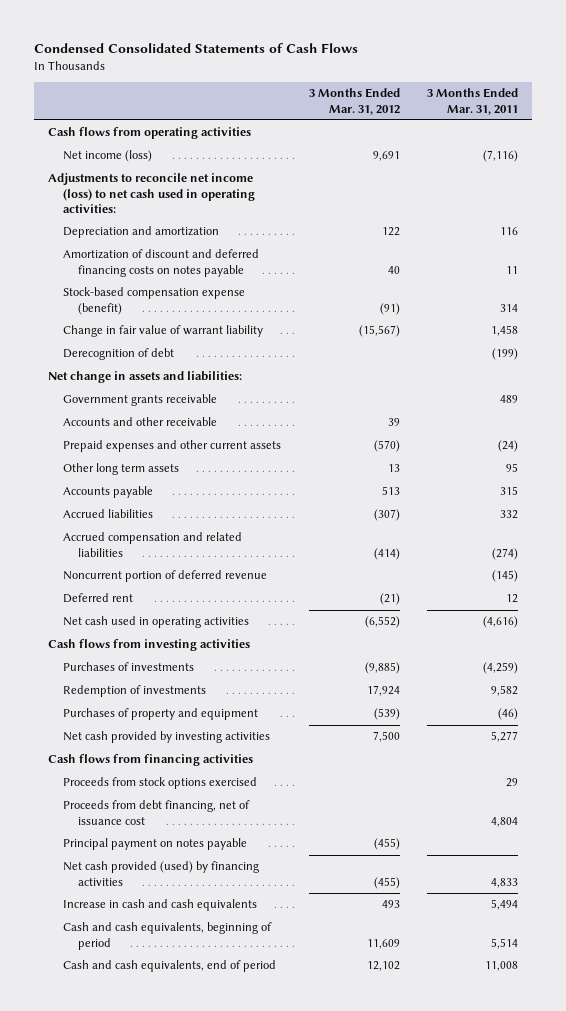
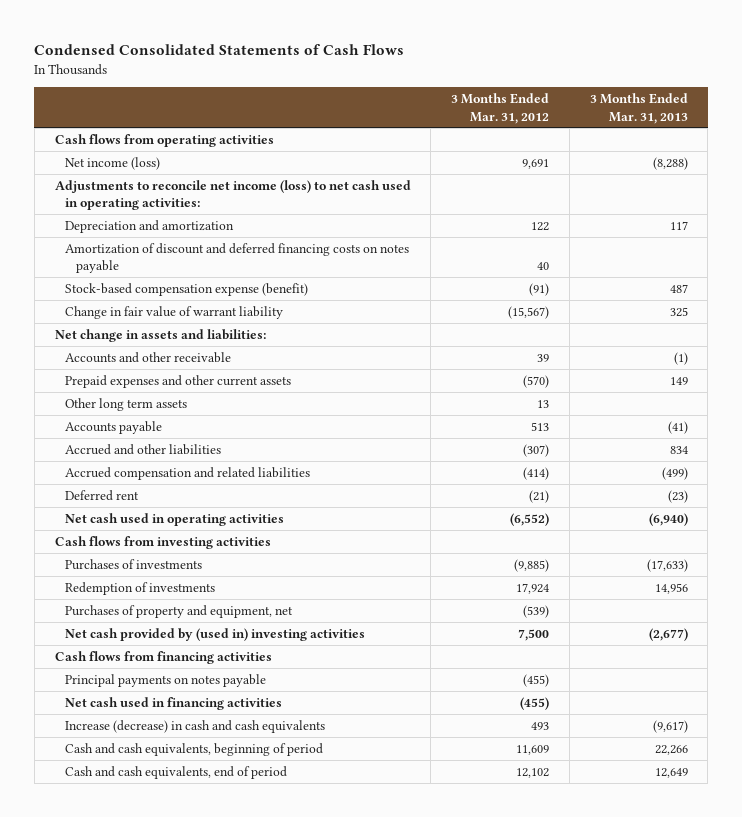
[427,88,519,115] 3 Months Ended Mar. 31, 2011 -> none
none -> [589,93,688,124] 3 Months Ended Mar. 31, 2013
[63,348,175,361] Derecognition of debt -> none
[63,394,218,407] Government grants receivable -> none
[63,509,154,519] Accrued liabilities -> [65,443,222,455] Accrued and other liabilities
[63,570,268,583] Noncurrent portion of deferred revenue -> none
[63,708,259,721] Purchases of property and equipment -> [65,604,294,618] Purchases of property and equipment, net
[63,731,271,744] Net cash provided by investing activities -> [65,627,366,641] Net cash provided by (used in) investing activities
[63,777,258,790] Proceeds from stock options exercised -> none
[63,800,251,825] Proceeds from debt financing, net of issuance cost -> none
[63,838,248,851] Principal payment on notes payable -> [65,673,267,687] Principal payments on notes payable
[63,861,260,886] Net cash provided (used) by financing activities -> [65,696,283,710] Net cash used in financing activities
[63,899,258,912] Increase in cash and cash equivalents -> [65,719,326,733] Increase (decrease) in cash and cash equivalents

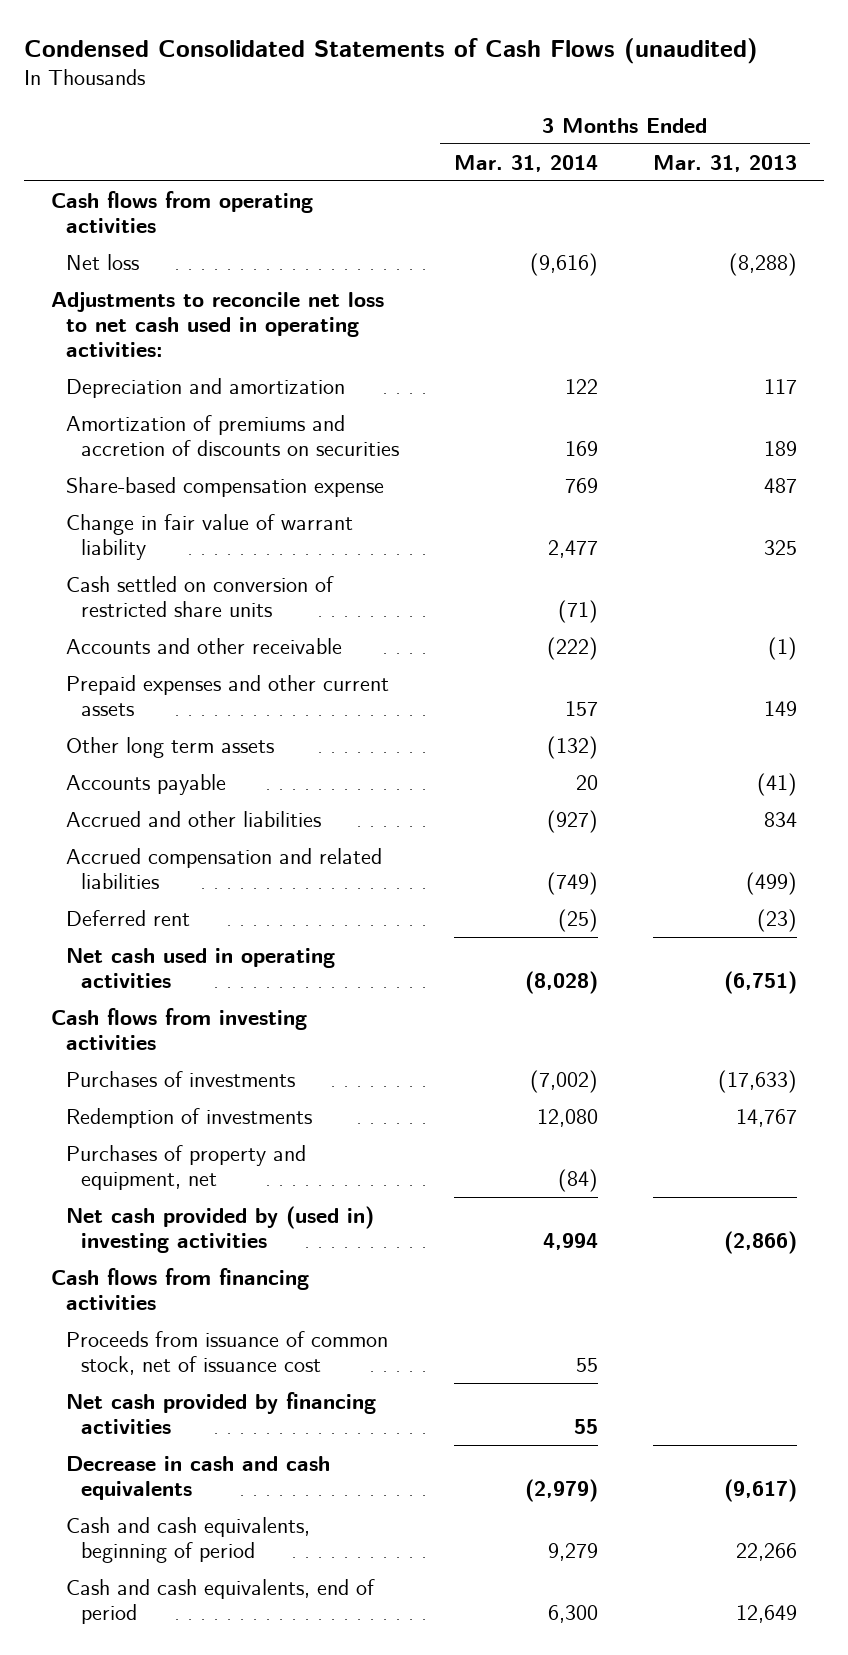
[34,44,405,56] Condensed Consolidated Statements of Cash Flows -> [23,37,758,64] Condensed Consolidated Statements of Cash Flows (unaudited)
[451,93,550,124] 3 Months Ended Mar. 31, 2012 -> none
none -> [454,154,599,172] Mar. 31, 2014
[65,156,161,170] Net income (loss) -> [66,253,140,270] Net loss
[54,179,411,211] Adjustments to reconcile net income (loss) to net cash used in operating activities: -> [50,291,384,357] Adjustments to reconcile net loss to net cash used in operating activities:
[65,242,410,274] Amortization of discount and deferred financing costs on notes payable -> none
none -> [66,414,400,456] Amortization of premiums and accretion of discounts on securities
[65,282,309,296] Stock-based compensation expense (benefit) -> [66,476,385,497] Share-based compensation expense
[54,328,266,342] Net change in assets and liabilities: -> none
none -> [66,575,335,617] Cash settled on conversion of restricted share units
[648,512,688,526] (6,940) -> [723,970,797,994] (6,751)
[654,582,688,594] 14,956 -> [735,1108,797,1127] 14,767
[648,627,688,641] (2,677) -> [723,1230,797,1254] (2,866)
[65,673,267,687] Principal payments on notes payable -> none
none -> [66,1330,389,1375] Proceeds from issuance of common stock, net of issuance cost
[65,696,283,710] Net cash used in financing activities -> [66,1391,377,1434] Net cash provided by financing activities
[65,719,326,733] Increase (decrease) in cash and cash equivalents -> [66,1455,331,1500] Decrease in cash and cash equivalents

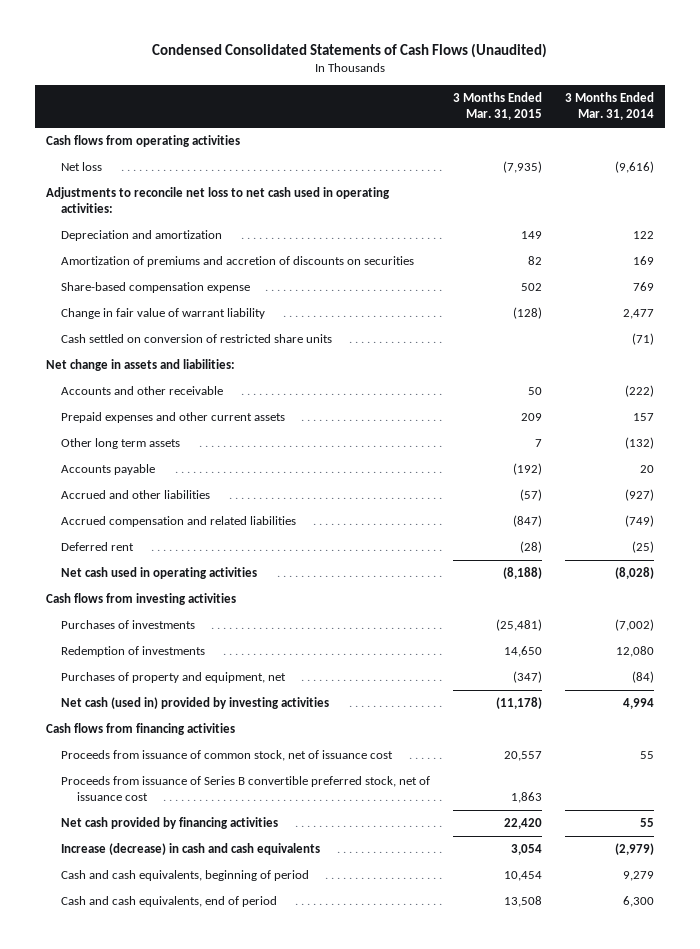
[23,37,758,64] Condensed Consolidated Statements of Cash Flows (unaudited) -> [151,42,547,58] Condensed Consolidated Statements of Cash Flows (Unaudited)
[652,154,797,172] Mar. 31, 2013 -> none
none -> [453,92,543,121] 3 Months Ended Mar. 31, 2015
none -> [46,359,236,372] Net change in assets and liabilities:
[66,1205,375,1253] Net cash provided by (used in) investing activities -> [61,697,330,710] Net cash (used in) provided by investing activities
none -> [61,776,431,802] Proceeds from issuance of Series B convertible preferred stock, net of issuance cost
[66,1455,331,1500] Decrease in cash and cash equivalents -> [61,843,321,856] Increase (decrease) in cash and cash equivalents

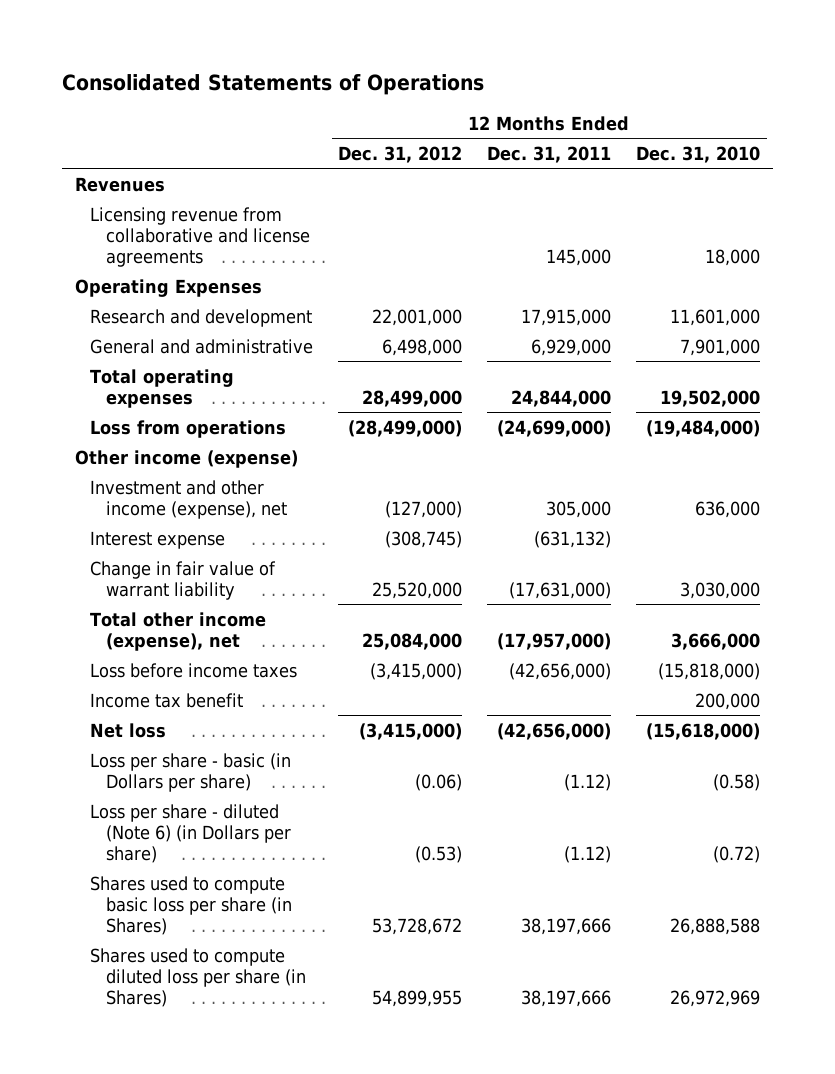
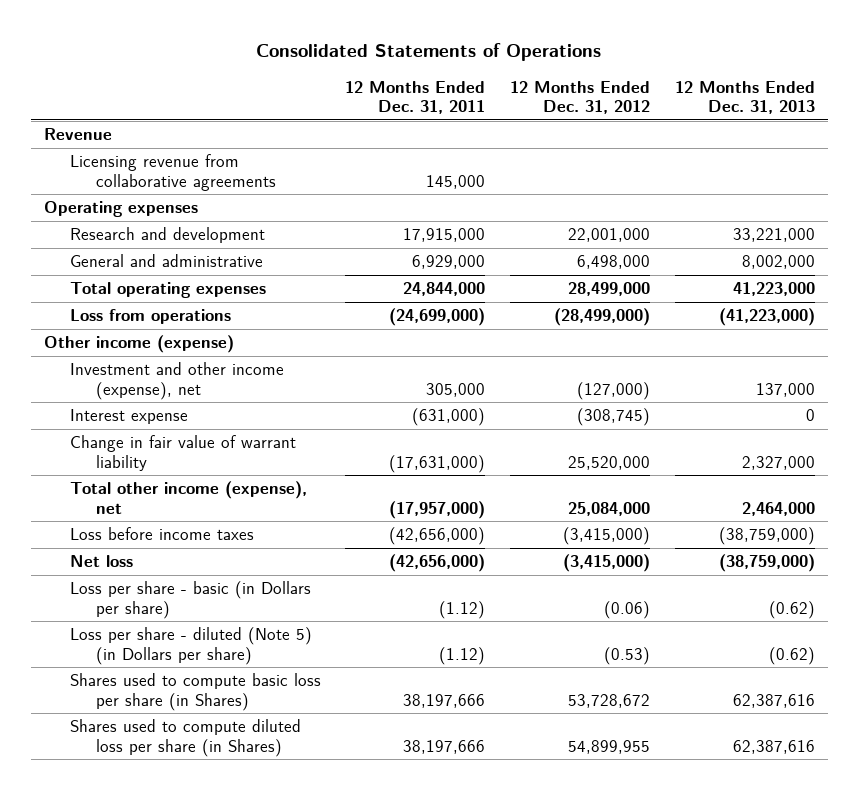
[636,145,761,163] Dec. 31, 2010 -> none
none -> [675,80,816,114] 12 Months Ended Dec. 31, 2013
[74,176,165,192] Revenues -> none
none -> [43,128,112,141] Revenue
[90,206,310,268] Licensing revenue from collaborative and license agreements -> [69,154,276,191] Licensing revenue from collaborative agreements
[74,278,262,297] Operating Expenses -> [43,201,198,218] Operating expenses
[534,530,612,548] (631,132) -> [412,408,486,427] (631,000)
[90,692,244,708] Income tax benefit -> none
[90,803,291,864] Loss per share - diluted (Note 6) (in Dollars per share) -> [69,627,312,665] Loss per share - diluted (Note 5) (in Dollars per share)

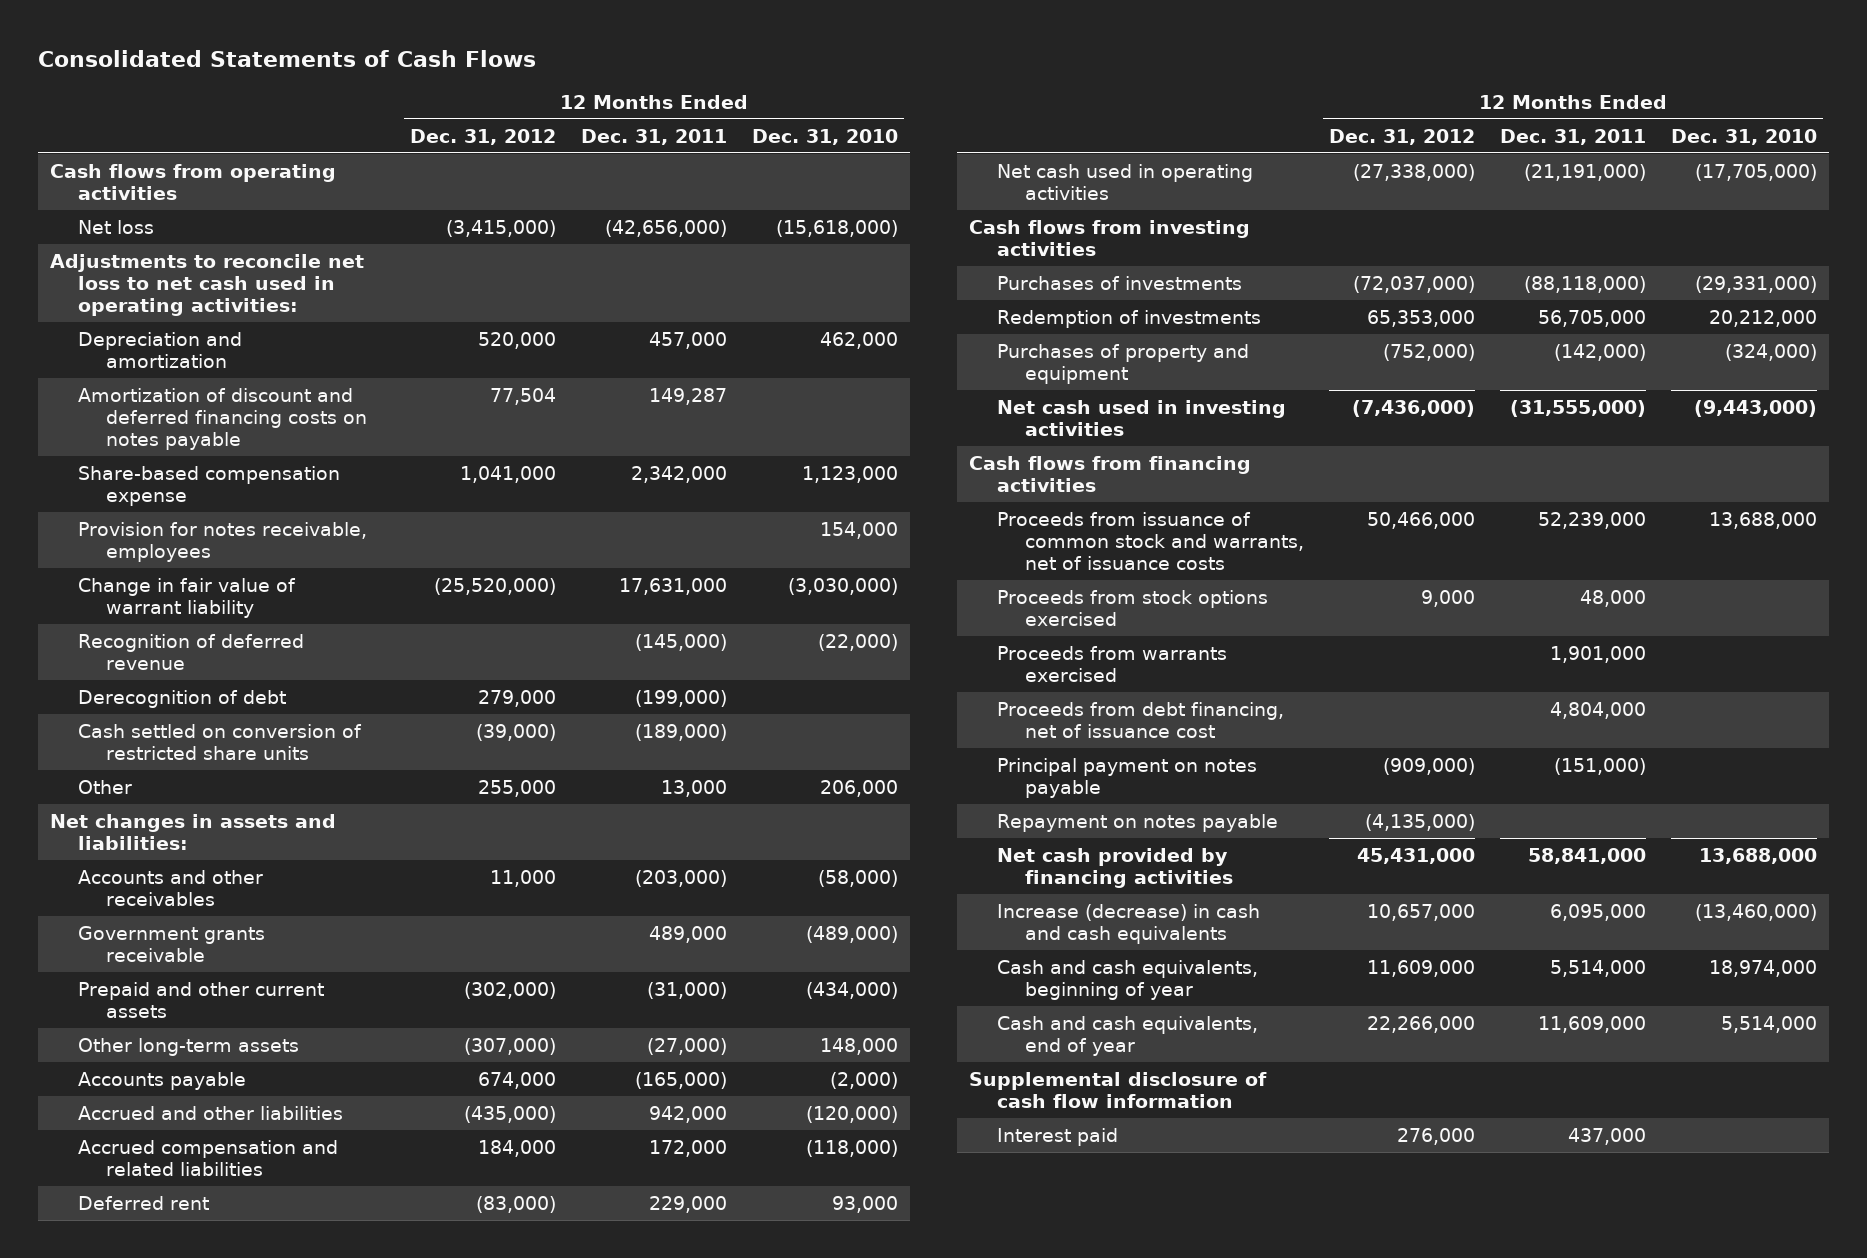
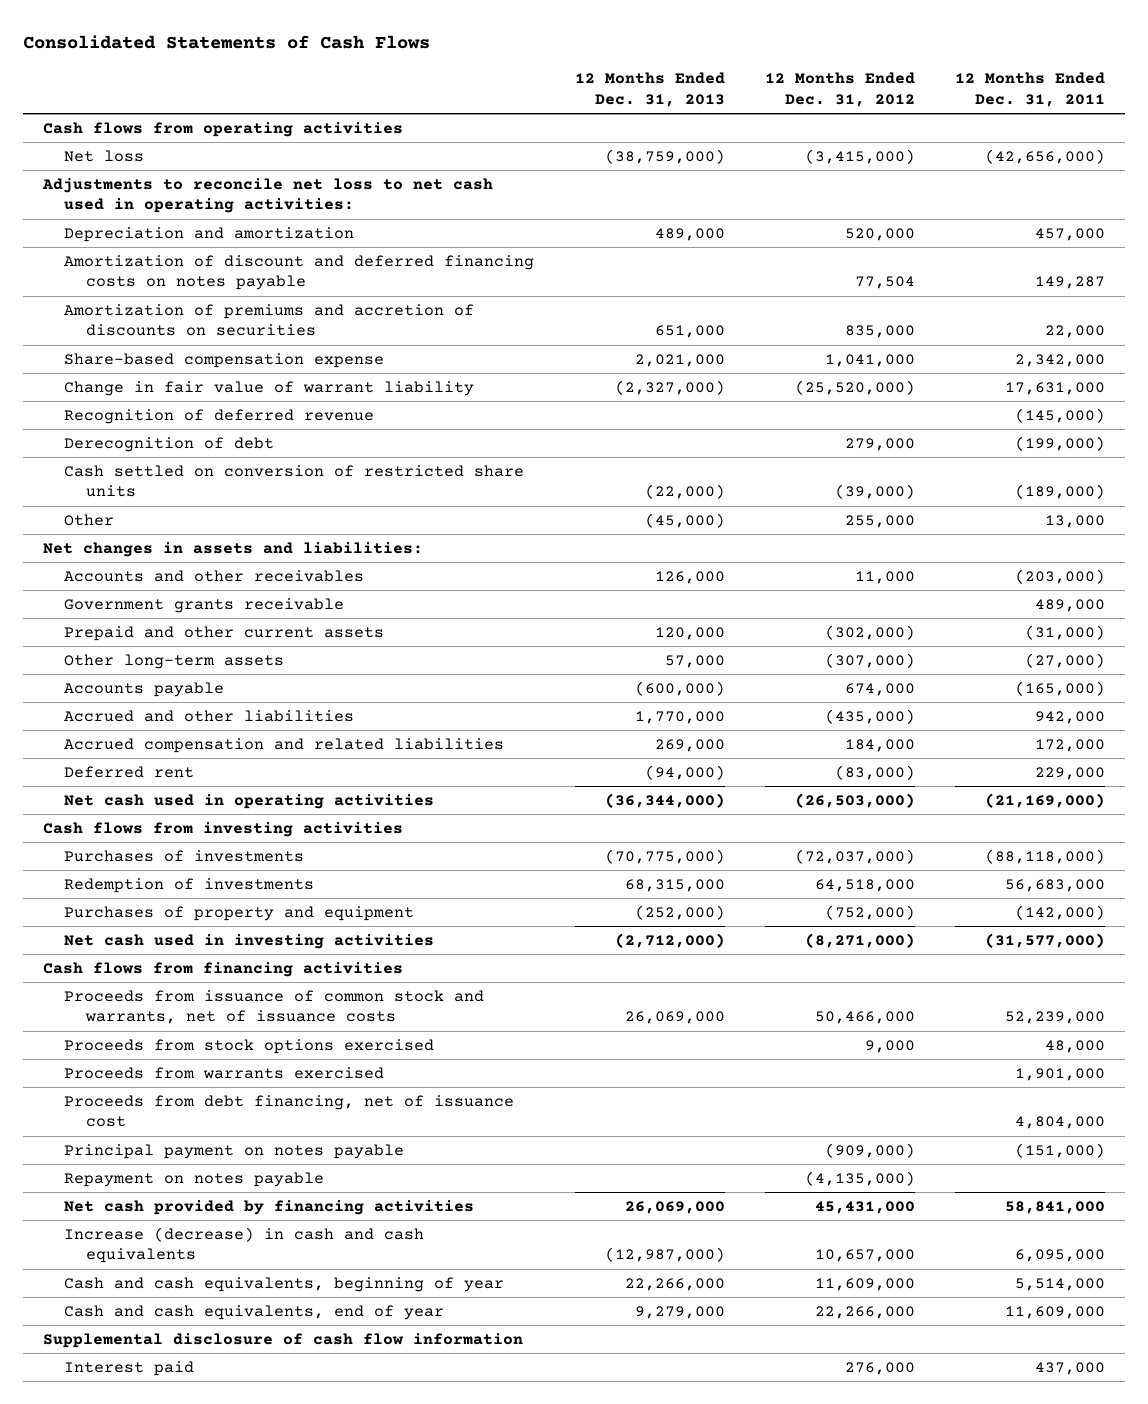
[751,128,898,145] Dec. 31, 2010 -> none
none -> [574,72,725,108] 12 Months Ended Dec. 31, 2013
none -> [64,303,475,337] Amortization of premiums and accretion of discounts on securities
[78,521,368,562] Provision for notes receivable, employees -> none
[1353,163,1476,181] (27,338,000) -> [794,792,915,808] (26,503,000)
[1524,163,1647,181] (21,191,000) -> [985,792,1106,808] (21,169,000)
[1367,309,1476,327] 65,353,000 -> [814,878,915,892] 64,518,000
[1538,309,1647,327] 56,705,000 -> [1005,878,1106,892] 56,683,000
[1352,399,1476,417] (7,436,000) -> [804,932,915,948] (8,271,000)
[1510,399,1647,417] (31,555,000) -> [985,932,1106,948] (31,577,000)

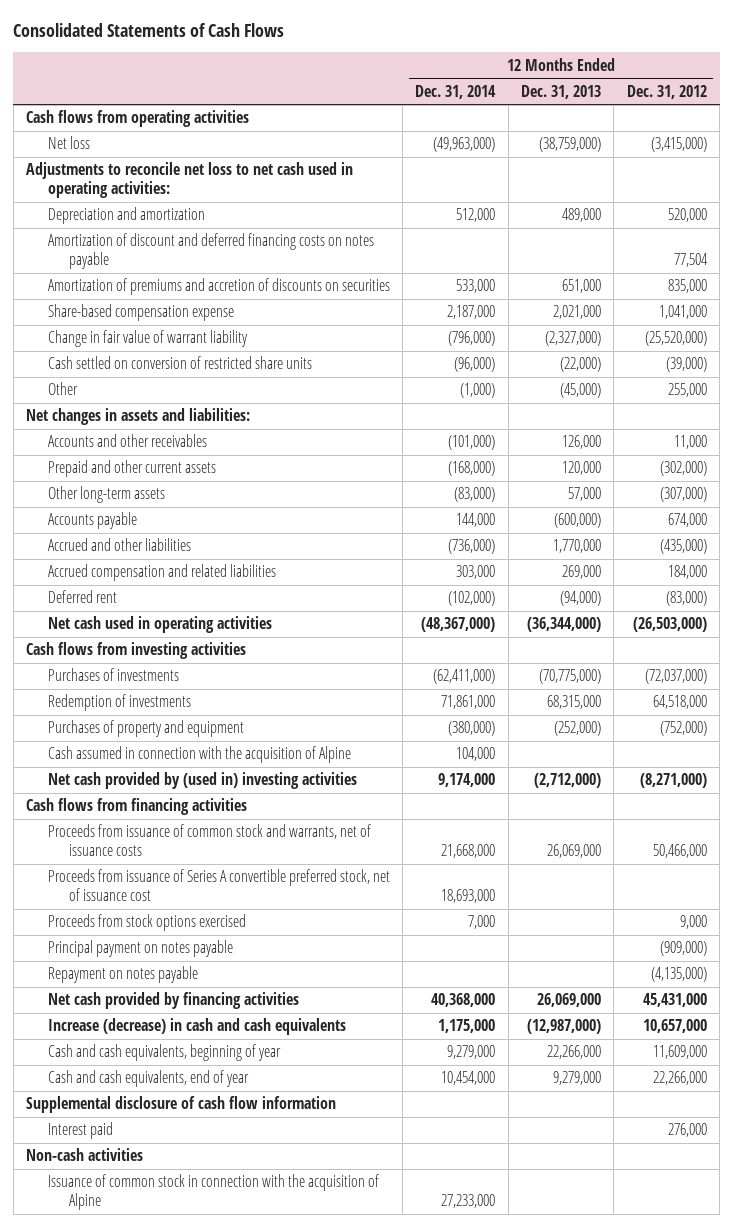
[955,72,1106,108] 12 Months Ended Dec. 31, 2011 -> none
none -> [415,84,497,99] Dec. 31, 2014
[64,408,375,424] Recognition of deferred revenue -> none
[64,436,275,452] Derecognition of debt -> none
[64,597,345,613] Government grants receivable -> none
none -> [47,746,351,764] Cash assumed in connection with the acquisition of Alpine
[64,933,435,949] Net cash used in investing activities -> [47,772,357,790] Net cash provided by (used in) investing activities
none -> [47,869,390,902] Proceeds from issuance of Series A convertible preferred stock, net of issuance cost
[64,1066,385,1079] Proceeds from warrants exercised -> none
[64,1094,515,1128] Proceeds from debt financing, net of issuance cost -> none
none -> [26,1148,144,1162] Non-cash activities
none -> [47,1174,379,1211] Issuance of common stock in connection with the acquisition of Alpine

